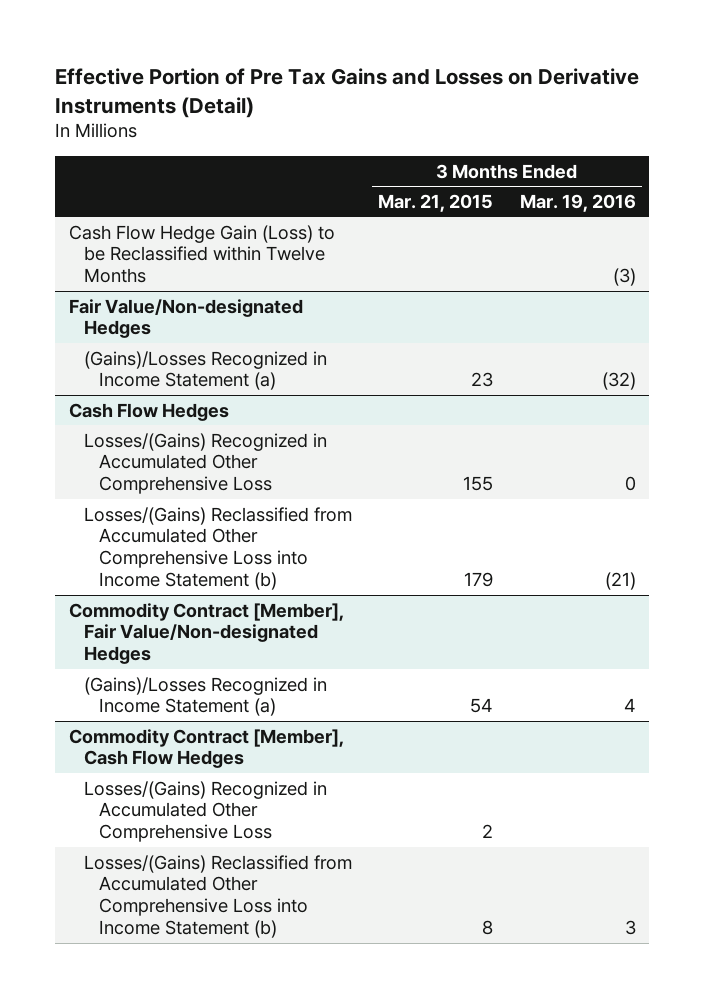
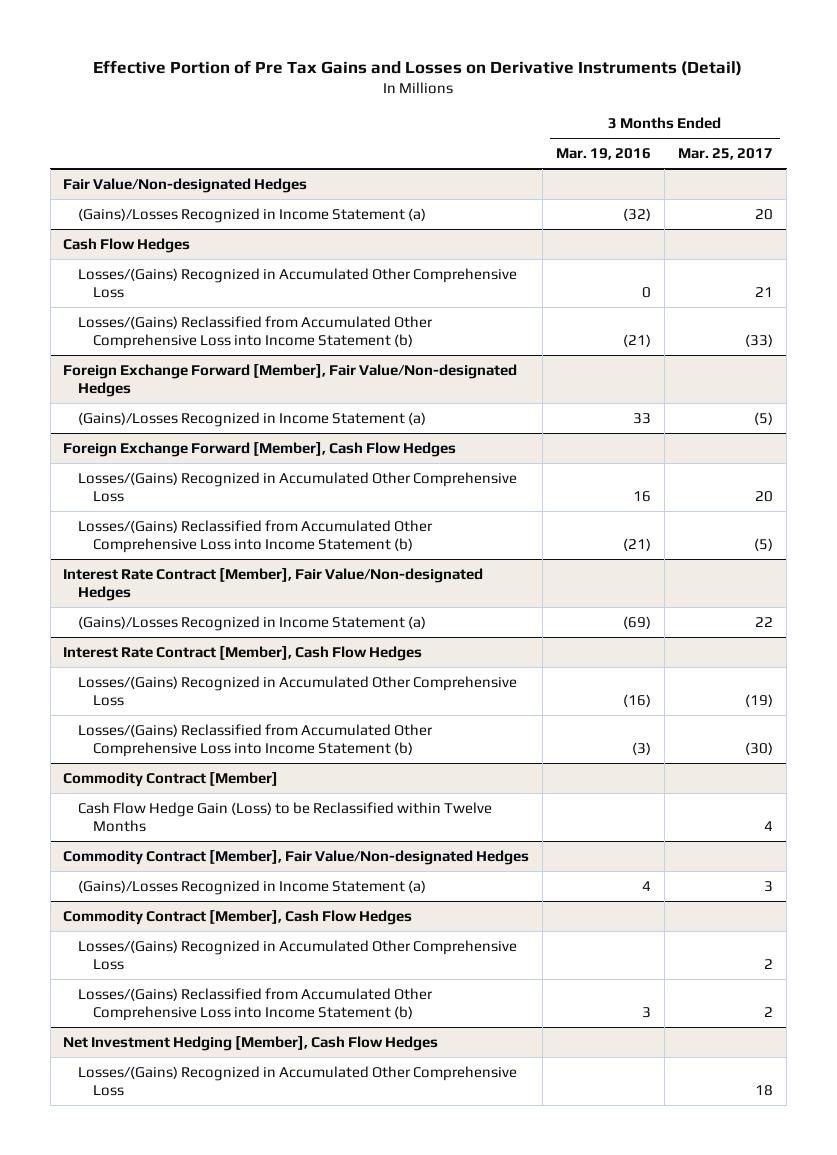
[378,193,494,212] Mar. 21, 2015 -> none
none -> [678,148,774,161] Mar. 25, 2017
[68,224,335,284] Cash Flow Hedge Gain (Loss) to be Reclassified within Twelve Months -> none
none -> [63,362,518,398] Foreign Exchange Forward [Member], Fair Value/Non-designated Hedges
none -> [78,411,427,427] (Gains)/Losses Recognized in Income Statement (a)
none -> [63,440,457,457] Foreign Exchange Forward [Member], Cash Flow Hedges
none -> [78,471,518,503] Losses/(Gains) Recognized in Accumulated Other Comprehensive Loss
none -> [78,519,434,554] Losses/(Gains) Reclassified from Accumulated Other Comprehensive Loss into Income Statement (b)
none -> [63,566,484,602] Interest Rate Contract [Member], Fair Value/Non-designated Hedges
none -> [78,615,427,631] (Gains)/Losses Recognized in Income Statement (a)
none -> [63,644,423,661] Interest Rate Contract [Member], Cash Flow Hedges
none -> [78,675,518,707] Losses/(Gains) Recognized in Accumulated Other Comprehensive Loss
none -> [78,723,434,758] Losses/(Gains) Reclassified from Accumulated Other Comprehensive Loss into Income Statement (b)
none -> [63,770,279,787] Commodity Contract [Member]
none -> [78,801,493,833] Cash Flow Hedge Gain (Loss) to be Reclassified within Twelve Months
none -> [63,1034,439,1051] Net Investment Hedging [Member], Cash Flow Hedges
none -> [78,1065,518,1097] Losses/(Gains) Recognized in Accumulated Other Comprehensive Loss

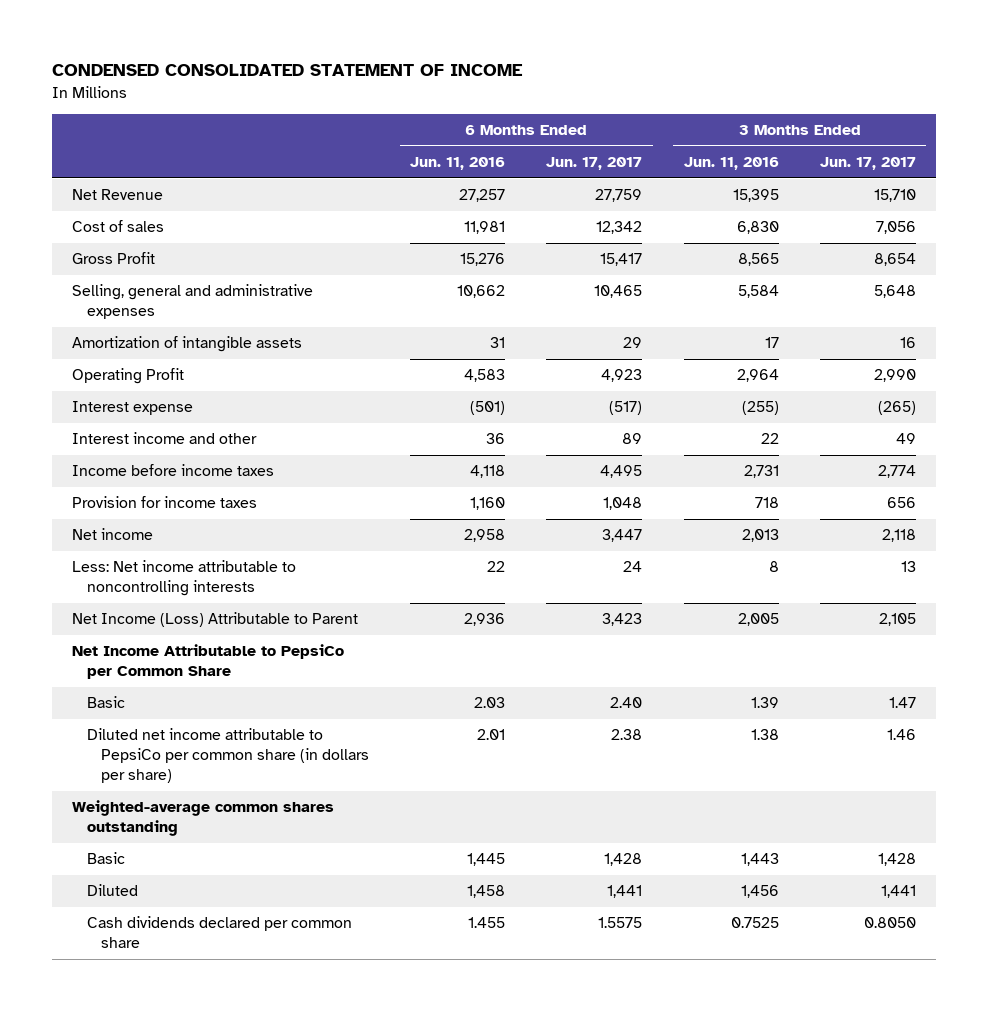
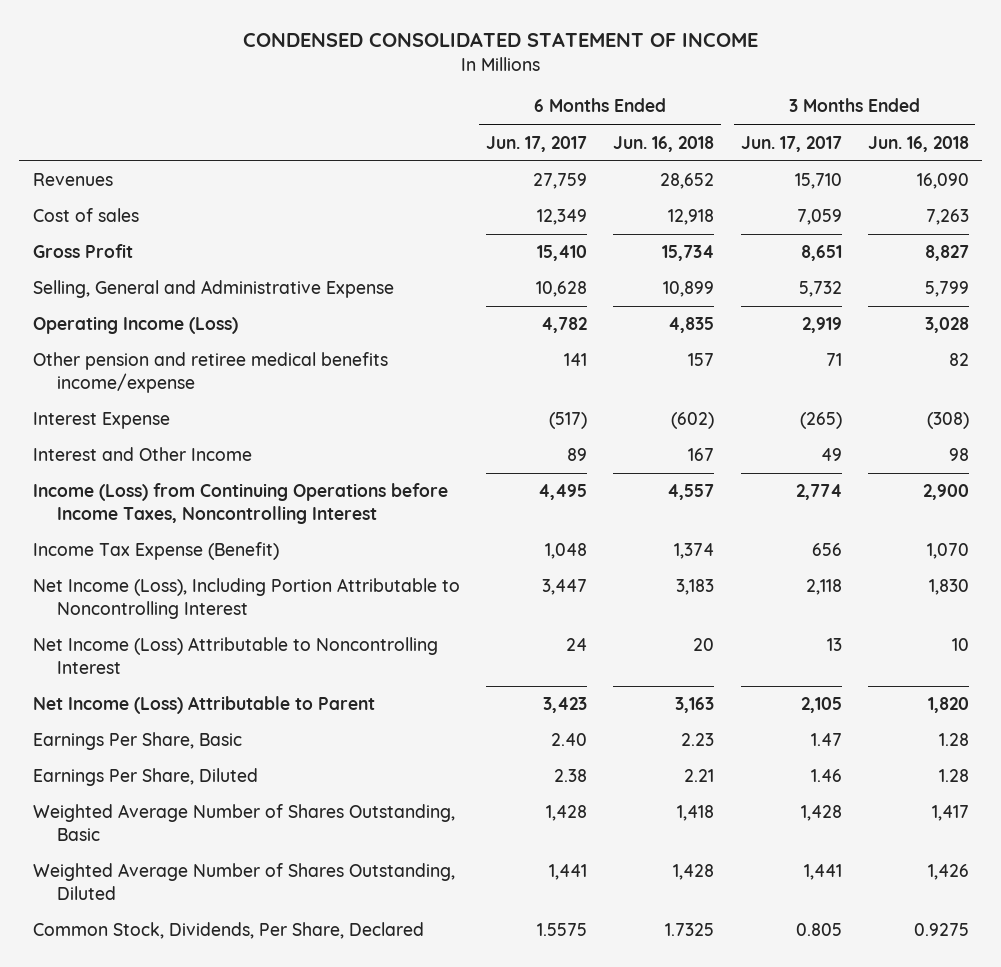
[410,157,506,171] Jun. 11, 2016 -> none
[683,157,779,171] Jun. 11, 2016 -> none
none -> [613,135,715,152] Jun. 16, 2018
none -> [867,135,969,152] Jun. 16, 2018
[72,336,303,353] Amortization of intangible assets -> none
[72,189,164,201] Net Revenue -> [32,173,113,187] Revenues
[596,221,643,235] 12,342 -> [536,209,587,226] 12,349
[875,221,916,235] 7,056 -> [796,209,842,226] 7,059
[600,253,643,267] 15,417 -> [536,245,587,262] 15,410
[873,253,916,267] 8,654 -> [800,245,842,262] 8,651
[72,284,314,320] Selling, general and administrative expenses -> [32,280,394,299] Selling, General and Administrative Expense
[594,285,643,299] 10,465 -> [535,281,587,298] 10,628
[873,285,916,299] 5,648 -> [798,281,842,298] 5,732
[72,368,185,385] Operating Profit -> [32,316,238,335] Operating Income (Loss)
[601,369,643,383] 4,923 -> [540,317,587,334] 4,782
[873,369,916,383] 2,990 -> [801,317,842,334] 2,919
none -> [32,352,388,394] Other pension and retiree medical benefits income/expense
[72,401,194,416] Interest expense -> [32,412,170,430] Interest Expense
[72,432,258,445] Interest income and other -> [32,447,252,462] Interest and Other Income
[72,464,275,477] Income before income taxes -> [32,483,448,525] Income (Loss) from Continuing Operations before Income Taxes, Noncontrolling Interest
[72,496,258,509] Provision for income taxes -> [32,542,279,561] Income Tax Expense (Benefit)
[72,528,154,541] Net income -> [32,578,460,620] Net Income (Loss), Including Portion Attributable to Noncontrolling Interest
[72,560,297,597] Less: Net income attributable to noncontrolling interests -> [32,637,438,675] Net Income (Loss) Attributable to Noncontrolling Interest
[72,644,345,680] Net Income Attributable to PepsiCo per Common Share -> none
[72,800,335,837] Weighted-average common shares outstanding -> none
[86,696,125,709] Basic -> [32,732,242,751] Earnings Per Share, Basic
[86,728,370,784] Diluted net income attributable to PepsiCo per common share (in dollars per share) -> [32,768,258,787] Earnings Per Share, Diluted
[86,852,125,865] Basic -> [32,804,455,842] Weighted Average Number of Shares Outstanding, Basic
[86,884,138,897] Diluted -> [32,863,455,901] Weighted Average Number of Shares Outstanding, Diluted
[86,916,352,949] Cash dividends declared per common share -> [32,922,424,940] Common Stock, Dividends, Per Share, Declared
[863,917,916,929] 0.8050 -> [795,923,842,937] 0.805

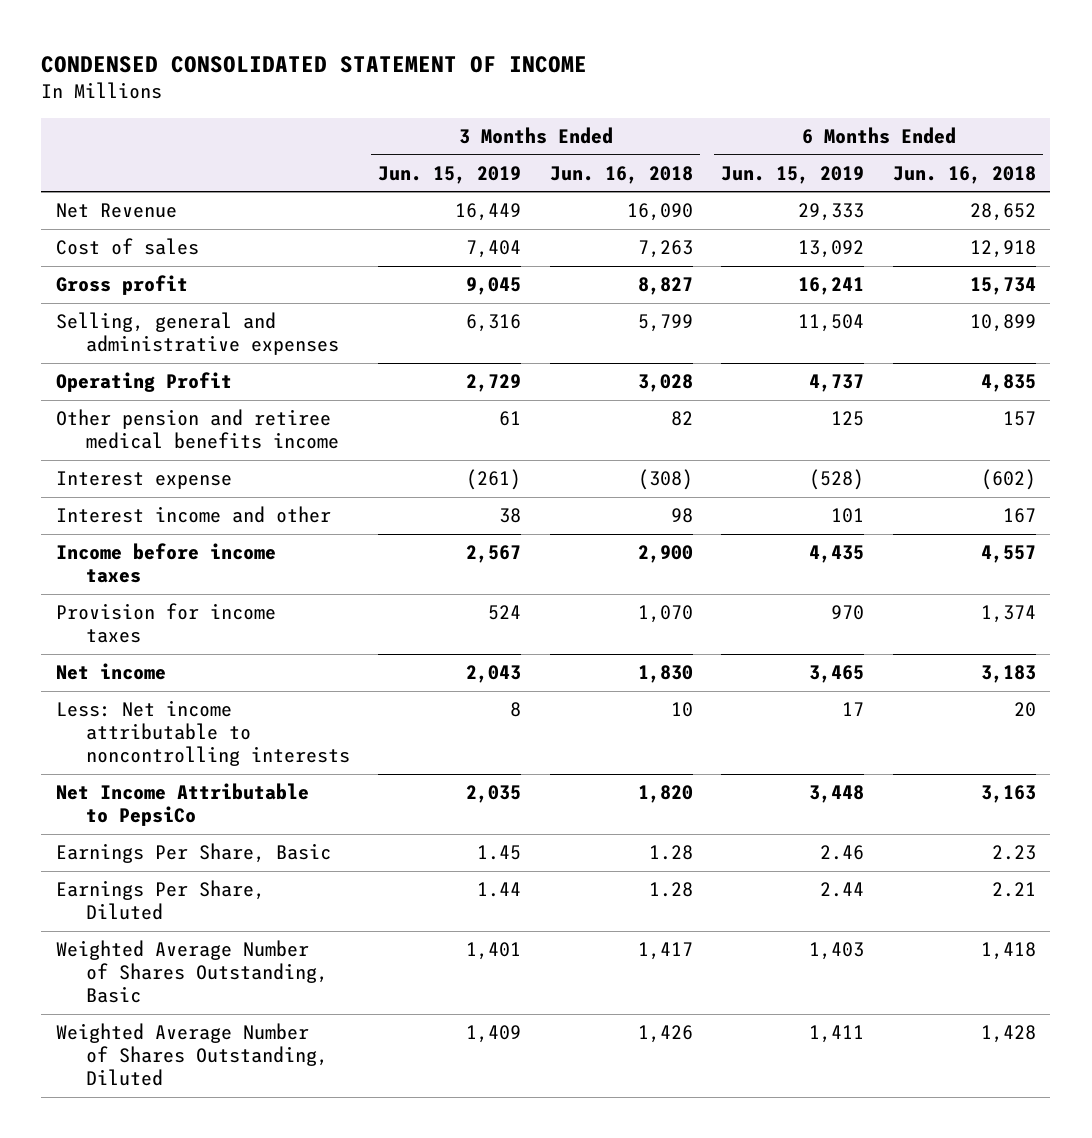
[485,135,587,152] Jun. 17, 2017 -> none
[740,135,842,152] Jun. 17, 2017 -> none
none -> [378,165,522,184] Jun. 15, 2019
none -> [721,165,865,184] Jun. 15, 2019
[32,173,113,187] Revenues -> [55,203,177,219] Net Revenue
[32,244,133,259] Gross Profit -> [55,275,188,296] Gross profit
[32,280,394,299] Selling, General and Administrative Expense -> [55,312,340,356] Selling, general and administrative expenses
[32,316,238,335] Operating Income (Loss) -> [55,372,232,393] Operating Profit
[32,352,388,394] Other pension and retiree medical benefits income/expense -> [55,409,340,450] Other pension and retiree medical benefits income
[32,412,170,430] Interest Expense -> [55,471,232,490] Interest expense
[32,447,252,462] Interest and Other Income -> [55,506,331,524] Interest income and other
[32,483,448,525] Income (Loss) from Continuing Operations before Income Taxes, Noncontrolling Interest -> [55,543,276,584] Income before income taxes
[32,542,279,561] Income Tax Expense (Benefit) -> [55,603,276,644] Provision for income taxes
[32,578,460,620] Net Income (Loss), Including Portion Attributable to Noncontrolling Interest -> [55,663,166,681] Net income
[32,637,438,675] Net Income (Loss) Attributable to Noncontrolling Interest -> [55,700,351,767] Less: Net income attributable to noncontrolling interests
[32,696,375,715] Net Income (Loss) Attributable to Parent -> [55,783,309,827] Net Income Attributable to PepsiCo
[32,922,424,940] Common Stock, Dividends, Per Share, Declared -> none

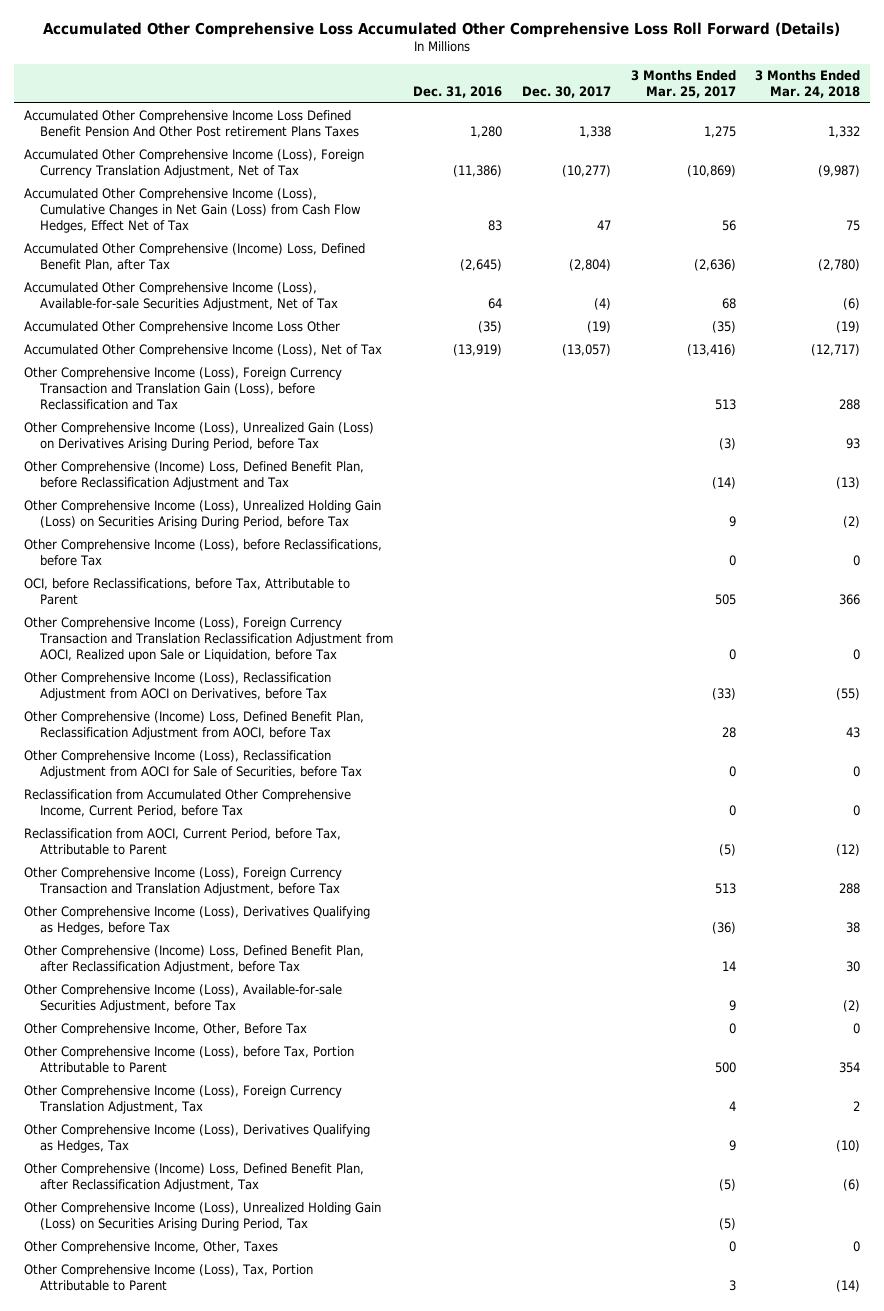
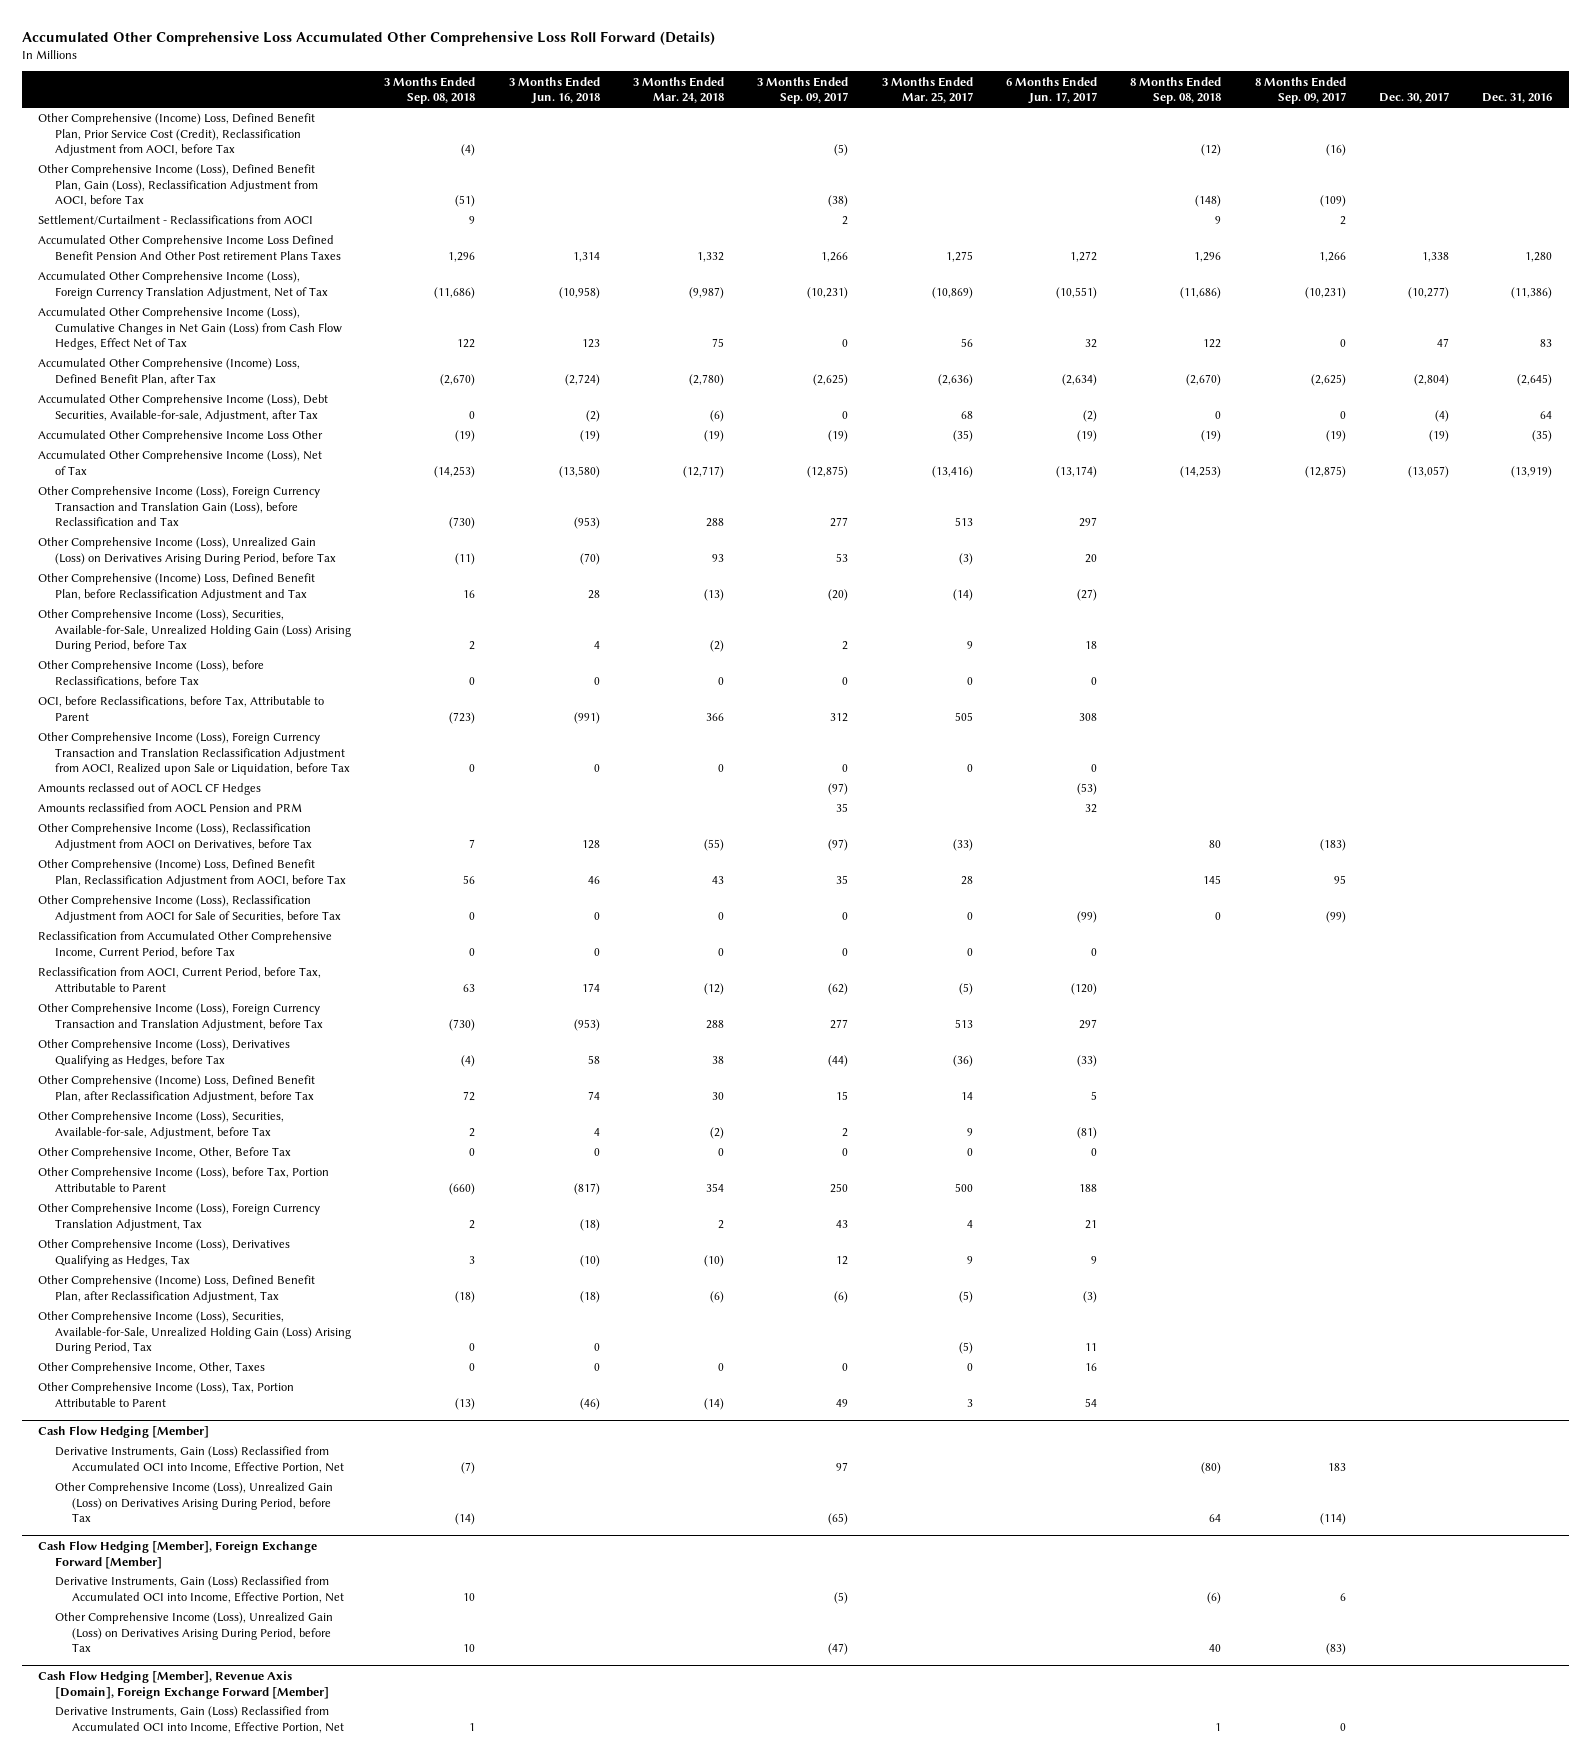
none -> [384,76,476,105] 3 Months Ended Sep. 08, 2018
none -> [508,76,600,105] 3 Months Ended Jun. 16, 2018
none -> [757,76,849,105] 3 Months Ended Sep. 09, 2017
none -> [1006,76,1098,105] 6 Months Ended Jun. 17, 2017
none -> [1130,76,1222,105] 8 Months Ended Sep. 08, 2018
none -> [1254,76,1346,105] 8 Months Ended Sep. 09, 2017
none -> [38,113,316,157] Other Comprehensive (Income) Loss, Defined Benefit Plan, Prior Service Cost (Credit), Reclassification Adjustment from AOCI, before Tax
none -> [38,164,319,207] Other Comprehensive Income (Loss), Defined Benefit Plan, Gain (Loss), Reclassification Adjustment from AOCI, before Tax
none -> [38,215,314,226] Settlement/Curtailment - Reclassifications from AOCI
[23,282,339,312] Accumulated Other Comprehensive Income (Loss), Available-for-sale Securities Adjustment, Net of Tax -> [38,394,329,422] Accumulated Other Comprehensive Income (Loss), Debt Securities, Available-for-sale, Adjustment, after Tax
[23,500,381,530] Other Comprehensive Income (Loss), Unrealized Holding Gain (Loss) on Securities Arising During Period, before Tax -> [38,609,352,653] Other Comprehensive Income (Loss), Securities, Available-for-Sale, Unrealized Holding Gain (Loss) Arising During Period, before Tax
none -> [38,783,262,796] Amounts reclassed out of AOCL CF Hedges
none -> [38,803,303,814] Amounts reclassified from AOCL Pension and PRM
[23,984,342,1014] Other Comprehensive Income (Loss), Available-for-sale Securities Adjustment, before Tax -> [38,1111,285,1139] Other Comprehensive Income (Loss), Securities, Available-for-sale, Adjustment, before Tax
[23,1202,381,1232] Other Comprehensive Income (Loss), Unrealized Holding Gain (Loss) on Securities Arising During Period, Tax -> [38,1311,352,1355] Other Comprehensive Income (Loss), Securities, Available-for-Sale, Unrealized Holding Gain (Loss) Arising During Period, Tax
none -> [38,1425,210,1438] Cash Flow Hedging [Member]
none -> [55,1446,344,1473] Derivative Instruments, Gain (Loss) Reclassified from Accumulated OCI into Income, Effective Portion, Net
none -> [55,1482,334,1523] Other Comprehensive Income (Loss), Unrealized Gain (Loss) on Derivatives Arising During Period, before Tax
none -> [38,1540,318,1569] Cash Flow Hedging [Member], Foreign Exchange Forward [Member]
none -> [55,1576,344,1603] Derivative Instruments, Gain (Loss) Reclassified from Accumulated OCI into Income, Effective Portion, Net
none -> [55,1612,334,1653] Other Comprehensive Income (Loss), Unrealized Gain (Loss) on Derivatives Arising During Period, before Tax
none -> [38,1670,330,1699] Cash Flow Hedging [Member], Revenue Axis [Domain], Foreign Exchange Forward [Member]
none -> [55,1706,344,1733] Derivative Instruments, Gain (Loss) Reclassified from Accumulated OCI into Income, Effective Portion, Net

